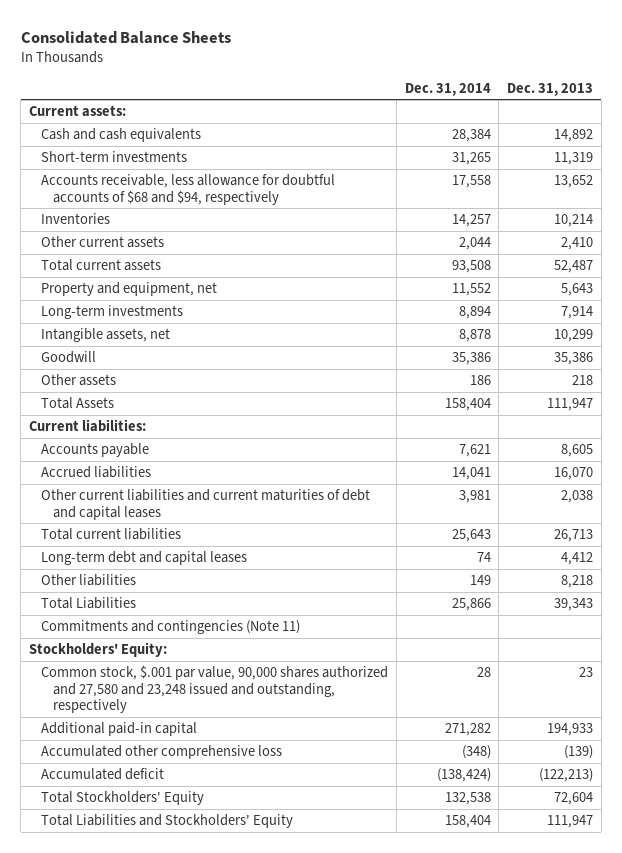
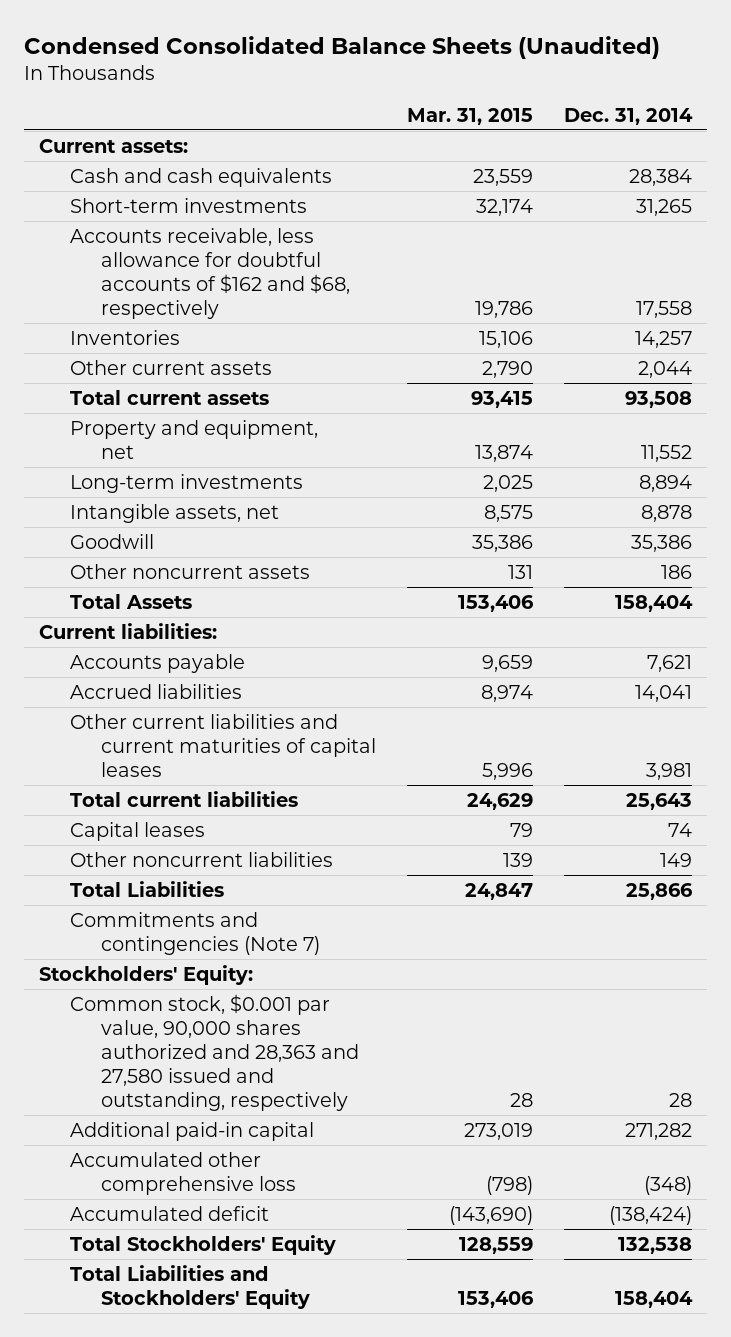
[20,31,231,45] Consolidated Balance Sheets -> [23,35,660,59] Condensed Consolidated Balance Sheets (Unaudited)
[507,82,594,96] Dec. 31, 2013 -> none
none -> [406,107,533,125] Mar. 31, 2015
[41,174,336,205] Accounts receivable, less allowance for doubtful accounts of $68 and $94, respectively -> [70,227,350,320] Accounts receivable, less allowance for doubtful accounts of $162 and $68, respectively
[41,374,117,387] Other assets -> [70,563,311,579] Other noncurrent assets
[41,489,371,520] Other current liabilities and current maturities of debt and capital leases -> [70,713,376,777] Other current liabilities and current maturities of capital leases
[41,551,248,566] Long-term debt and capital leases -> none
none -> [70,821,206,841] Capital leases
[41,574,137,587] Other liabilities -> [70,851,334,867] Other noncurrent liabilities
[41,620,301,635] Commitments and contingencies (Note 11) -> [70,911,320,955] Commitments and contingencies (Note 7)
[41,665,389,714] Common stock, $.001 par value, 90,000 shares authorized and 27,580 and 23,248 issued and outstanding, respectively -> [70,993,359,1112] Common stock, $0.001 par value, 90,000 shares authorized and 28,363 and 27,580 issued and outstanding, respectively

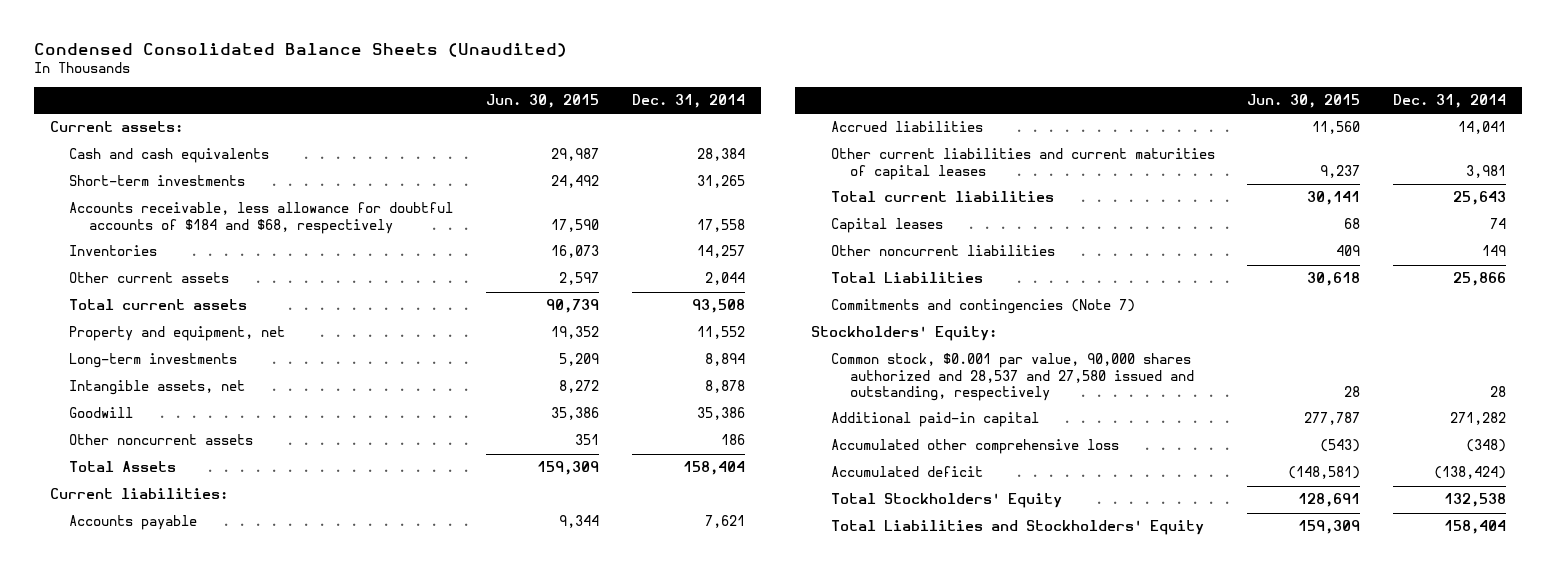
[406,107,533,125] Mar. 31, 2015 -> none
none -> [485,94,599,109] Jun. 30, 2015
[70,227,350,320] Accounts receivable, less allowance for doubtful accounts of $162 and $68, respectively -> [69,202,454,234] Accounts receivable, less allowance for doubtful accounts of $184 and $68, respectively
[70,993,359,1112] Common stock, $0.001 par value, 90,000 shares authorized and 28,363 and 27,580 issued and outstanding, respectively -> [830,353,1195,401] Common stock, $0.001 par value, 90,000 shares authorized and 28,537 and 27,580 issued and outstanding, respectively

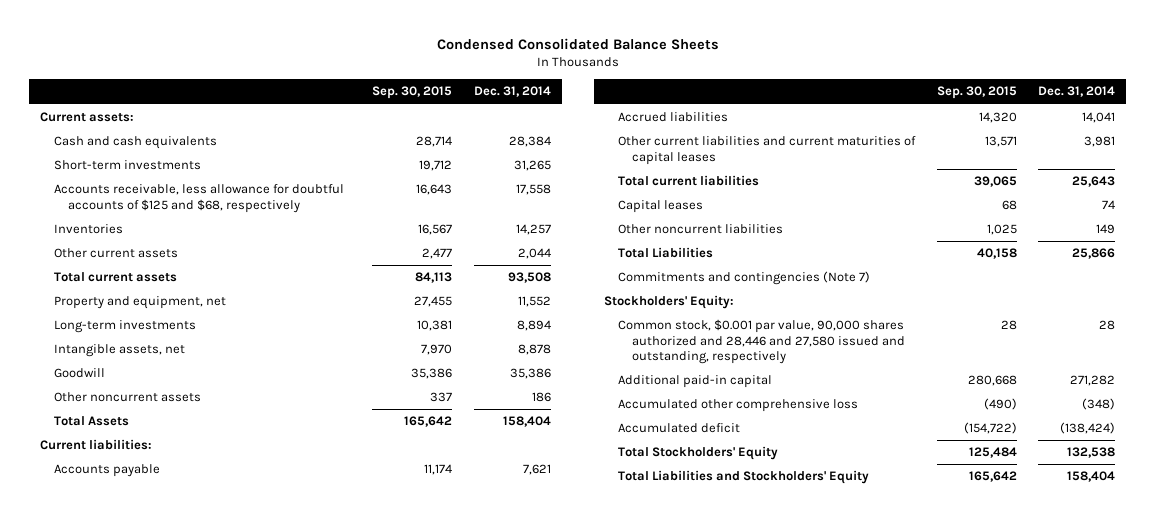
[33,42,567,57] Condensed Consolidated Balance Sheets (Unaudited) -> [436,38,719,51] Condensed Consolidated Balance Sheets
[485,94,599,109] Jun. 30, 2015 -> none
none -> [372,86,453,100] Sep. 30, 2015
[69,202,454,234] Accounts receivable, less allowance for doubtful accounts of $184 and $68, respectively -> [53,184,344,213] Accounts receivable, less allowance for doubtful accounts of $125 and $68, respectively
[830,353,1195,401] Common stock, $0.001 par value, 90,000 shares authorized and 28,537 and 27,580 issued and outstanding, respectively -> [618,319,906,364] Common stock, $0.001 par value, 90,000 shares authorized and 28,446 and 27,580 issued and outstanding, respectively

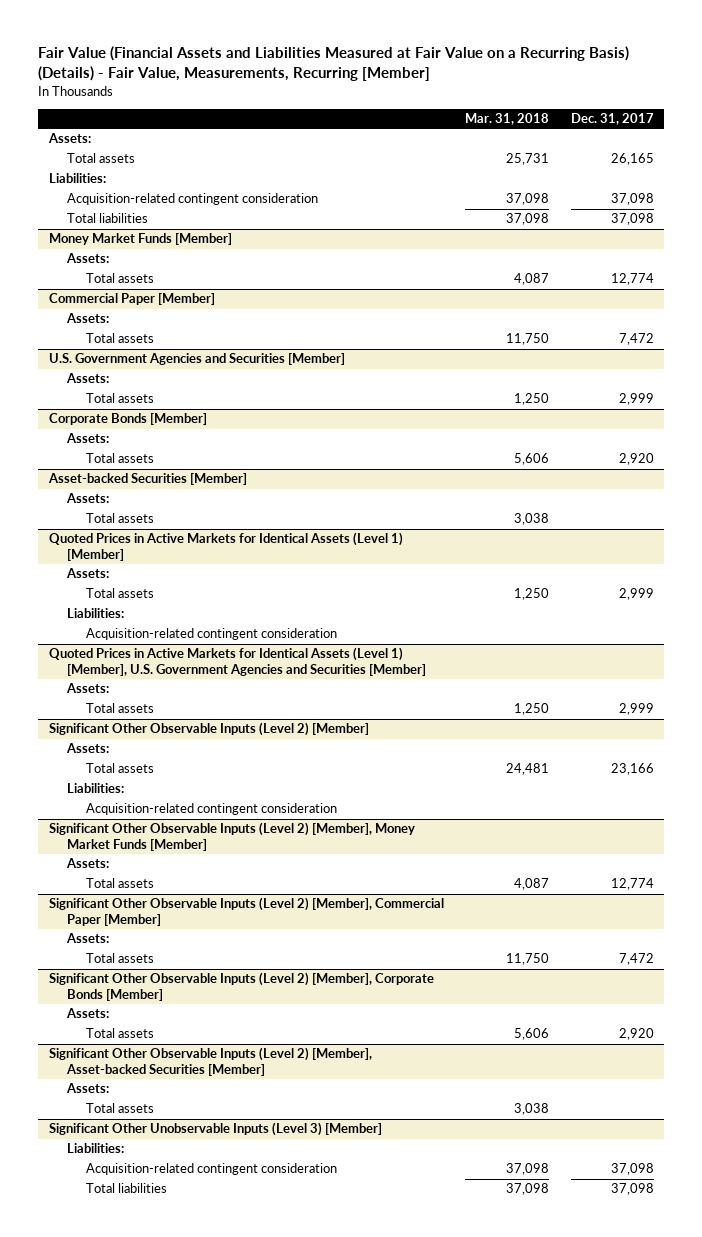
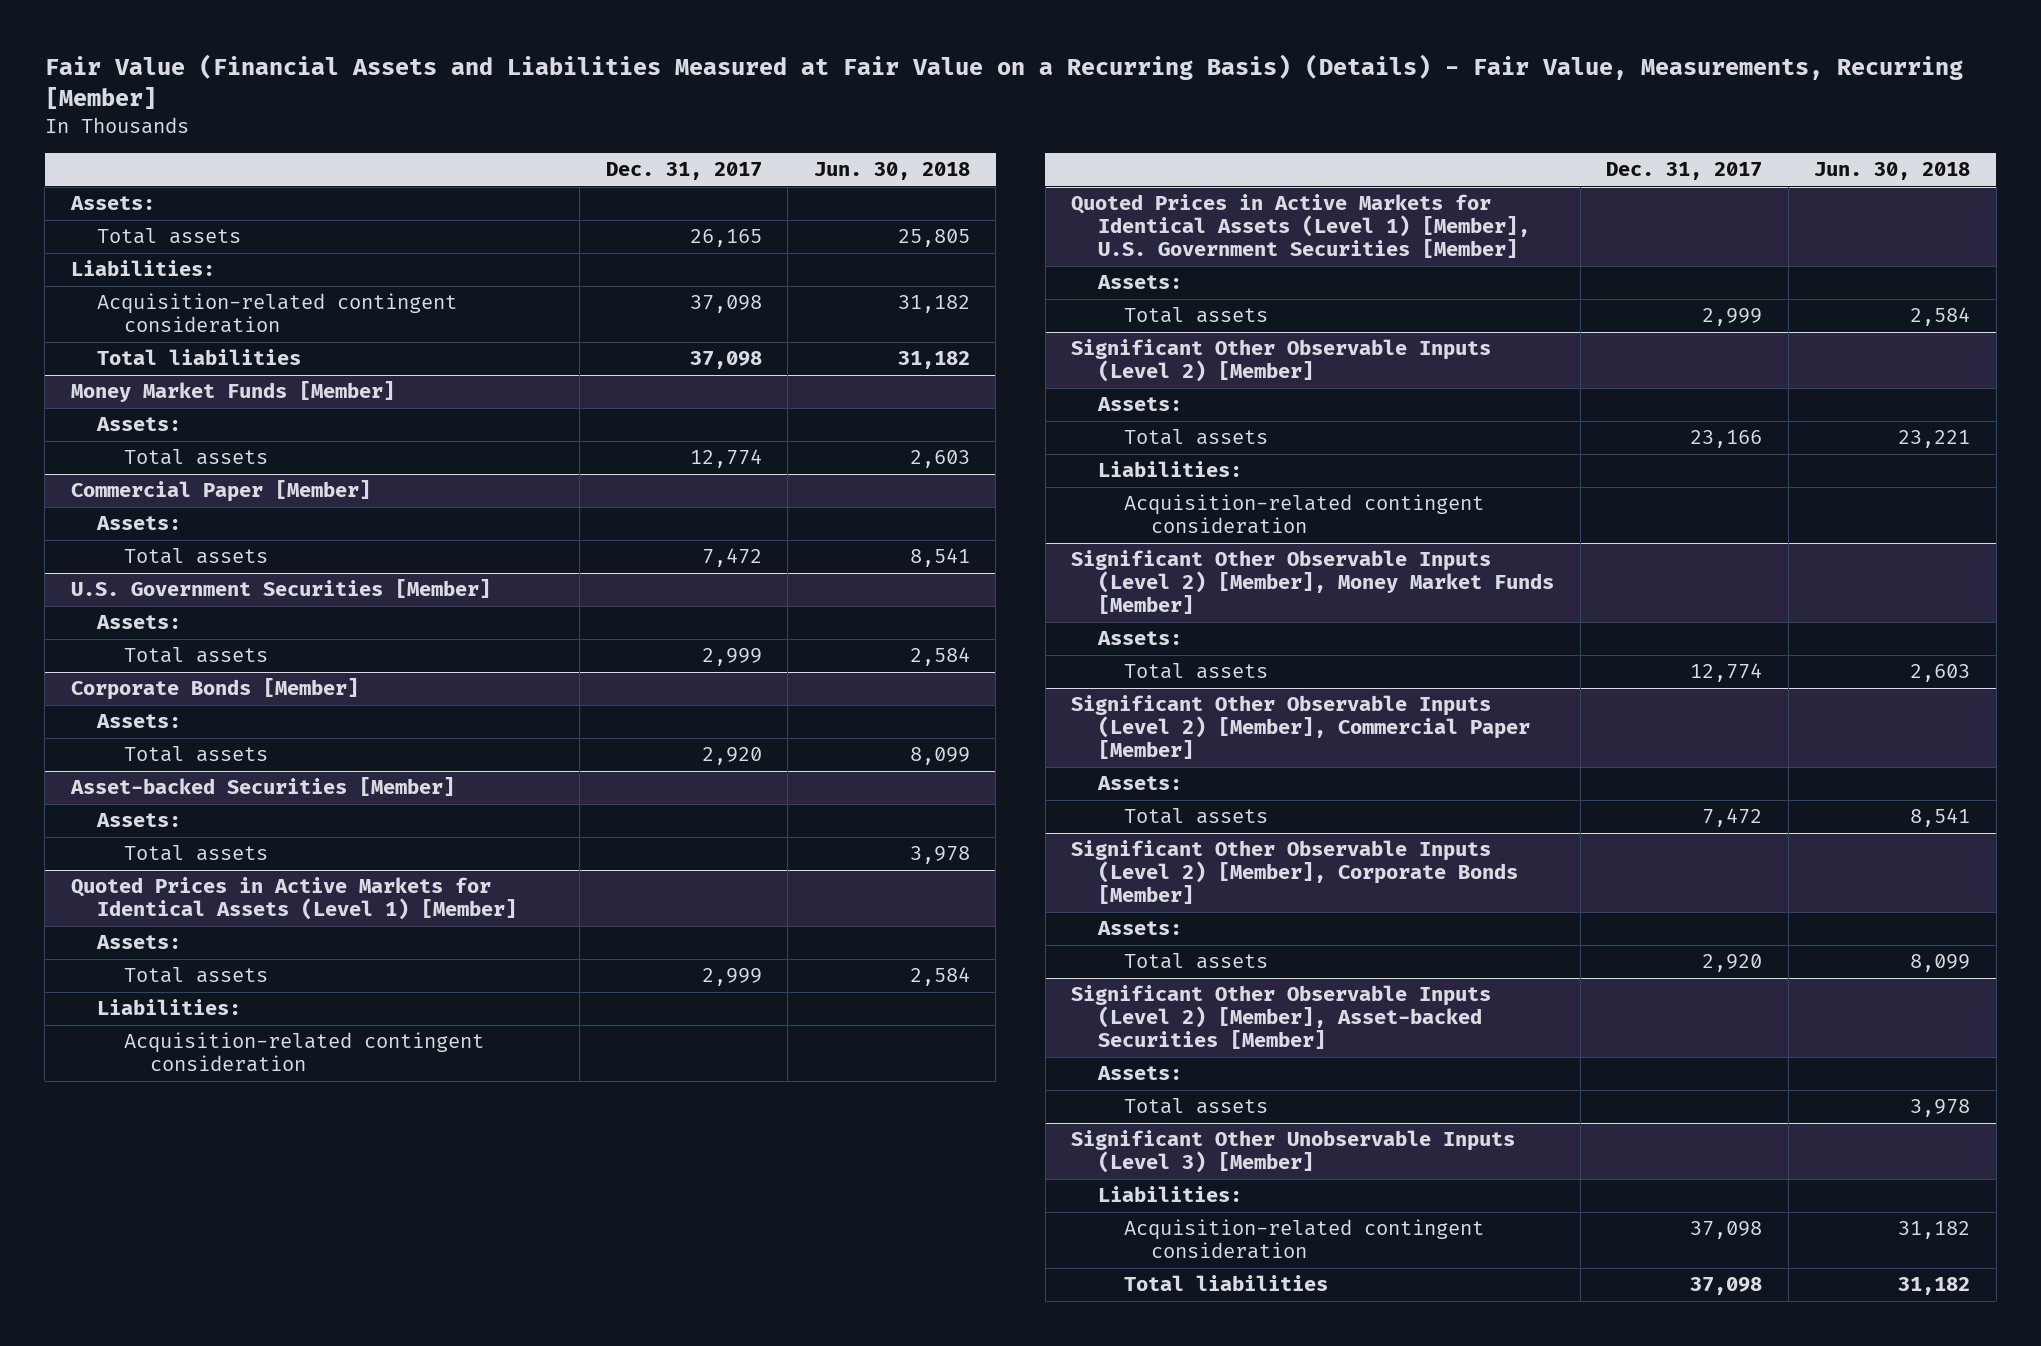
[465,113,550,126] Mar. 31, 2018 -> none
none -> [813,162,970,181] Jun. 30, 2018
[48,353,345,366] U.S. Government Agencies and Securities [Member] -> [70,579,491,599] U.S. Government Securities [Member]
[48,647,427,676] Quoted Prices in Active Markets for Identical Assets (Level 1) [Member], U.S. Government Agencies and Securities [Member] -> [1071,194,1530,259] Quoted Prices in Active Markets for Identical Assets (Level 1) [Member], U.S. Government Securities [Member]

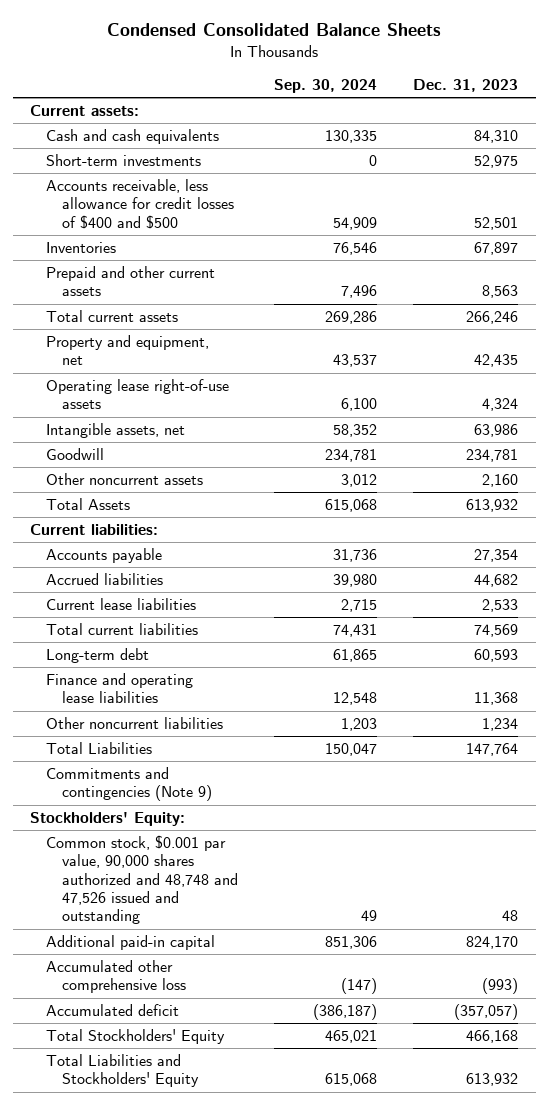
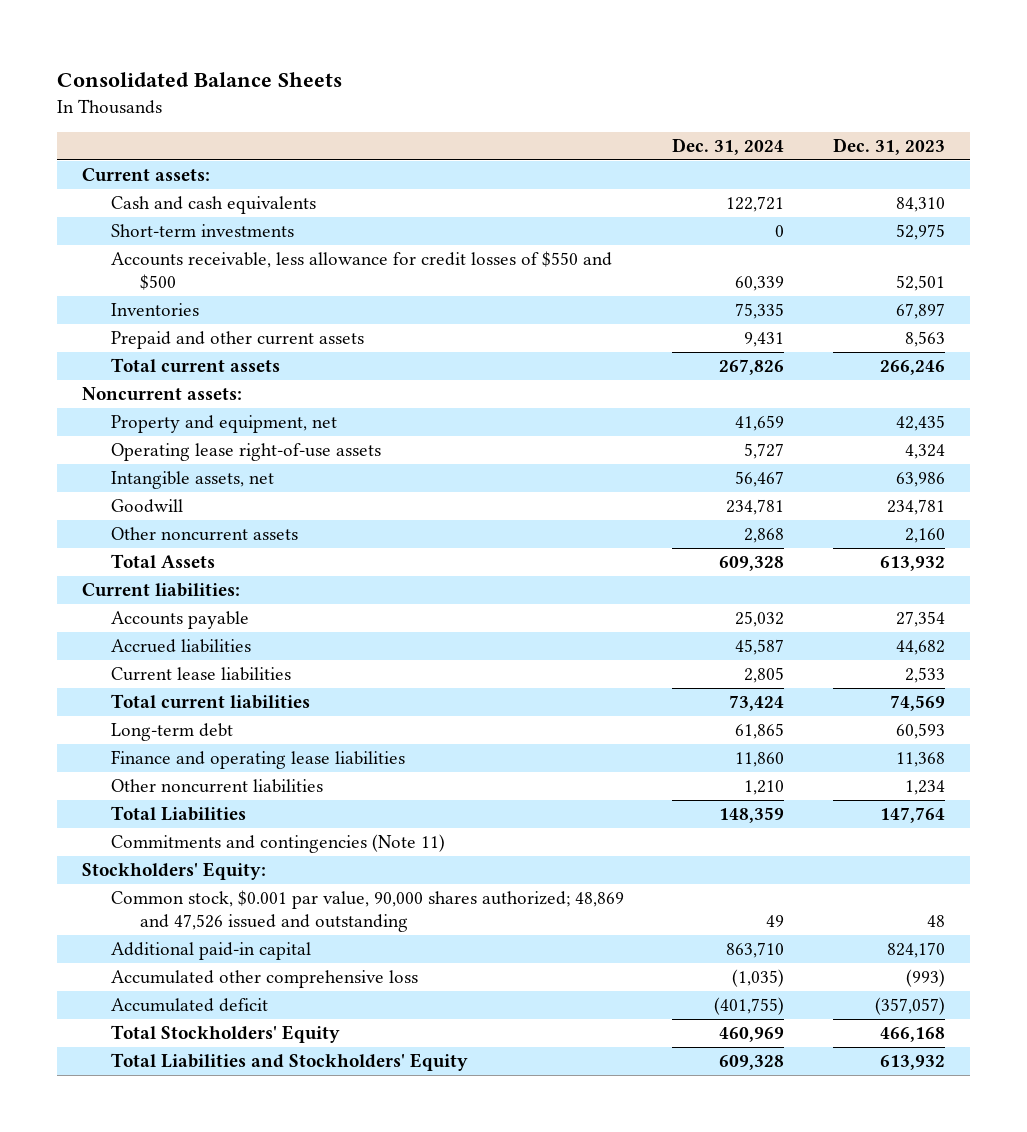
[107,23,442,37] Condensed Consolidated Balance Sheets -> [57,71,343,87] Consolidated Balance Sheets
[274,79,378,94] Sep. 30, 2024 -> none
none -> [672,138,785,156] Dec. 31, 2024
[46,178,235,229] Accounts receivable, less allowance for credit losses of $400 and $500 -> [110,251,612,291] Accounts receivable, less allowance for credit losses of $550 and $500
none -> [81,387,242,402] Noncurrent assets:
[46,766,213,802] Commitments and contingencies (Note 9) -> [110,834,445,854] Commitments and contingencies (Note 11)
[46,834,239,925] Common stock, $0.001 par value, 90,000 shares authorized and 48,748 and 47,526 issued and outstanding -> [110,890,624,933] Common stock, $0.001 par value, 90,000 shares authorized; 48,869 and 47,526 issued and outstanding

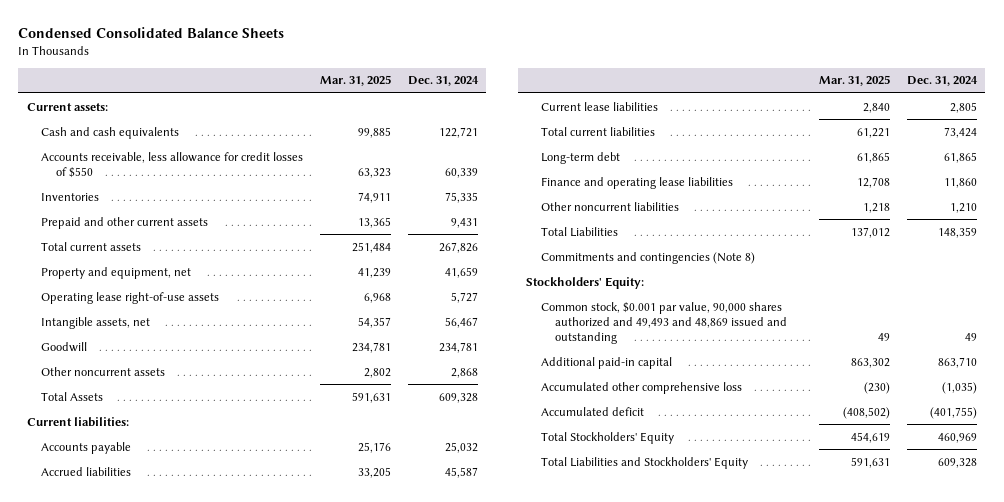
[57,71,343,87] Consolidated Balance Sheets -> [18,27,285,39] Condensed Consolidated Balance Sheets
[833,138,946,156] Dec. 31, 2023 -> none
none -> [319,75,391,87] Mar. 31, 2025
[110,224,294,238] Short-term investments -> none
[110,251,612,291] Accounts receivable, less allowance for credit losses of $550 and $500 -> [41,151,304,178] Accounts receivable, less allowance for credit losses of $550
[81,387,242,402] Noncurrent assets: -> none
[110,834,445,854] Commitments and contingencies (Note 11) -> [540,251,755,264] Commitments and contingencies (Note 8)
[110,890,624,933] Common stock, $0.001 par value, 90,000 shares authorized; 48,869 and 47,526 issued and outstanding -> [540,301,788,345] Common stock, $0.001 par value, 90,000 shares authorized and 49,493 and 48,869 issued and outstanding

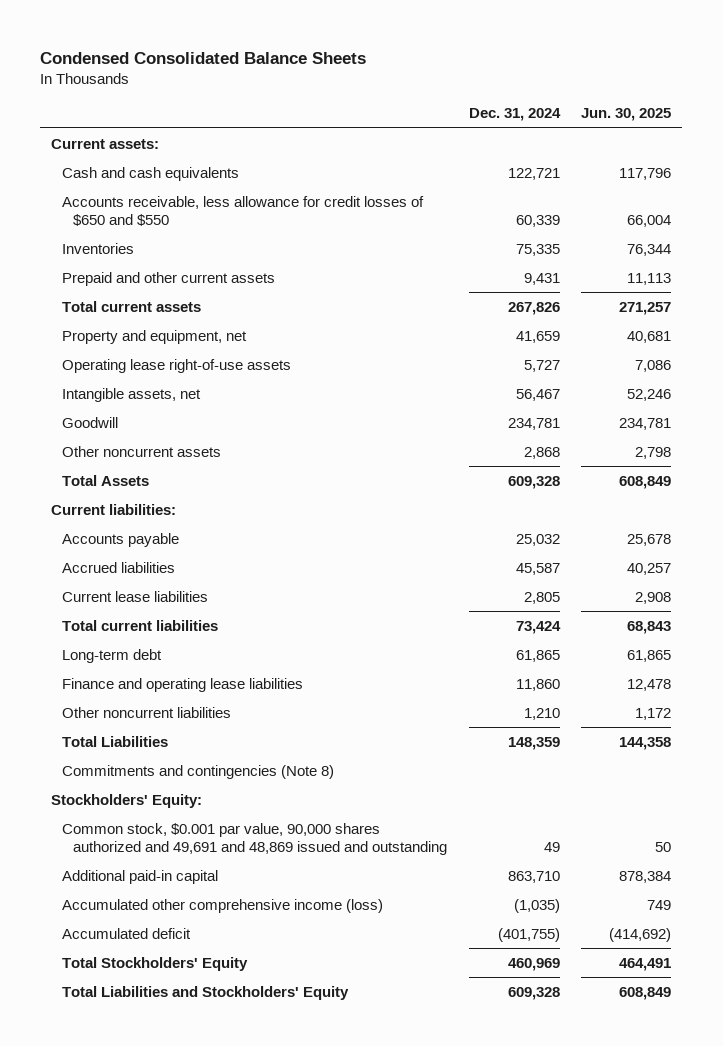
[319,75,391,87] Mar. 31, 2025 -> none
none -> [581,108,672,122] Jun. 30, 2025
[41,151,304,178] Accounts receivable, less allowance for credit losses of $550 -> [62,195,425,226] Accounts receivable, less allowance for credit losses of $650 and $550
[540,301,788,345] Common stock, $0.001 par value, 90,000 shares authorized and 49,493 and 48,869 issued and outstanding -> [62,822,447,855] Common stock, $0.001 par value, 90,000 shares authorized and 49,691 and 48,869 issued and outstanding
[540,381,742,394] Accumulated other comprehensive loss -> [62,898,384,913] Accumulated other comprehensive income (loss)

